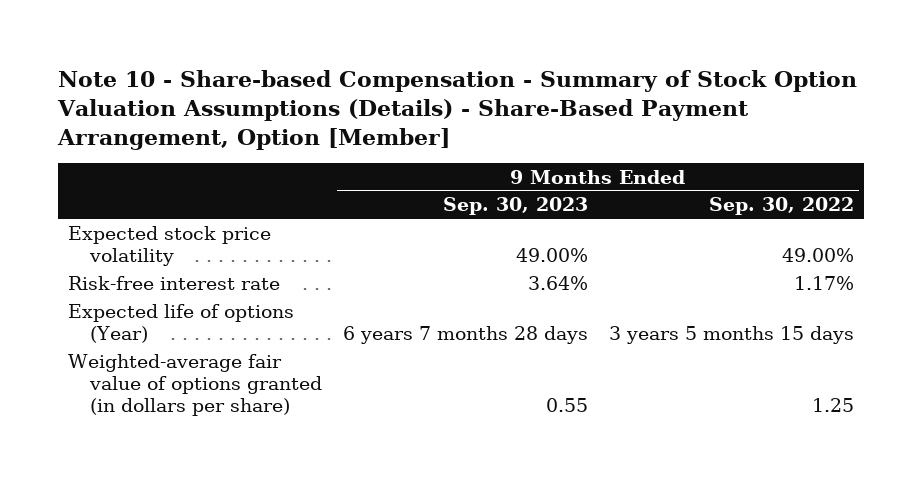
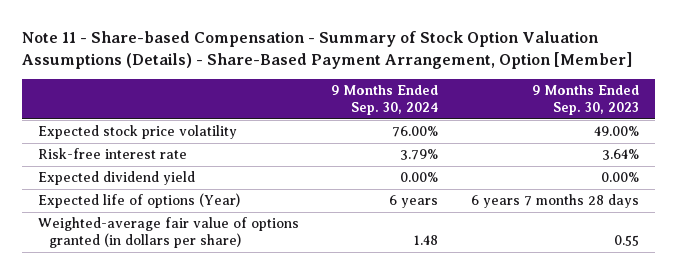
[56,69,857,150] Note 10 - Share-based Compensation - Summary of Stock Option Valuation Assumptions (Details) - Share-Based Payment Arrangement, Option [Member] -> [21,31,632,69] Note 11 - Share-based Compensation - Summary of Stock Option Valuation Assumptions (Details) - Share-Based Payment Arrangement, Option [Member]
[708,197,854,216] Sep. 30, 2022 -> none
none -> [331,85,439,115] 9 Months Ended Sep. 30, 2024
none -> [38,171,196,186] Expected dividend yield

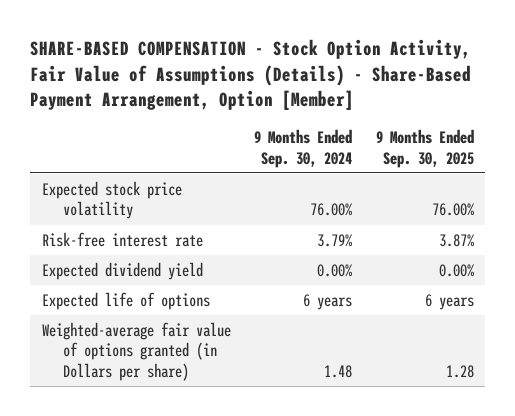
[21,31,632,69] Note 11 - Share-based Compensation - Summary of Stock Option Valuation Assumptions (Details) - Share-Based Payment Arrangement, Option [Member] -> [29,39,471,110] SHARE-BASED COMPENSATION - Stock Option Activity, Fair Value of Assumptions (Details) - Share-Based Payment Arrangement, Option [Member]
[531,85,639,115] 9 Months Ended Sep. 30, 2023 -> none
none -> [375,128,474,168] 9 Months Ended Sep. 30, 2025
[38,193,241,209] Expected life of options (Year) -> [41,291,210,310] Expected life of options
[38,217,300,249] Weighted-average fair value of options granted (in dollars per share) -> [41,321,231,381] Weighted-average fair value of options granted (in Dollars per share)

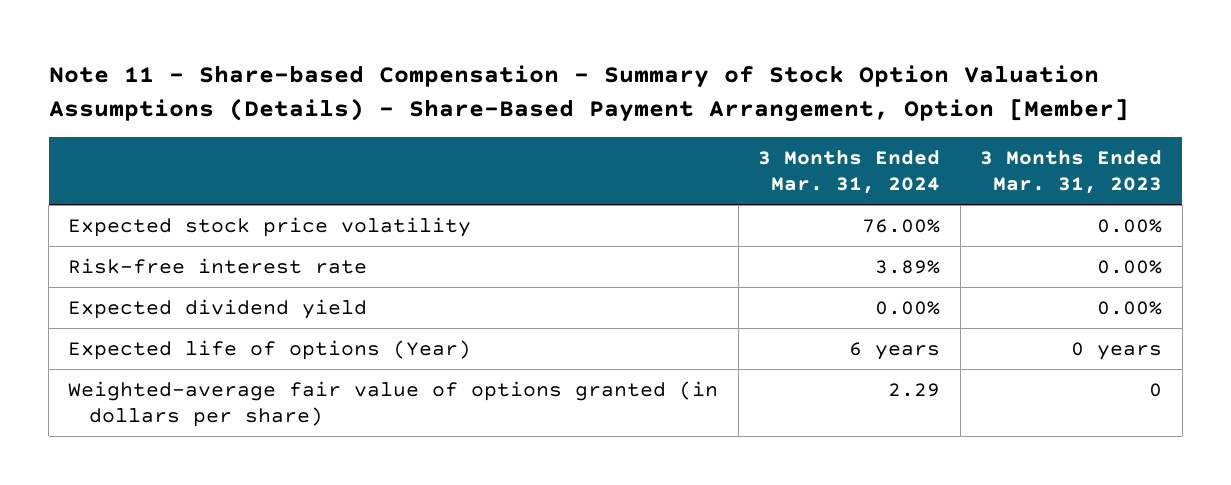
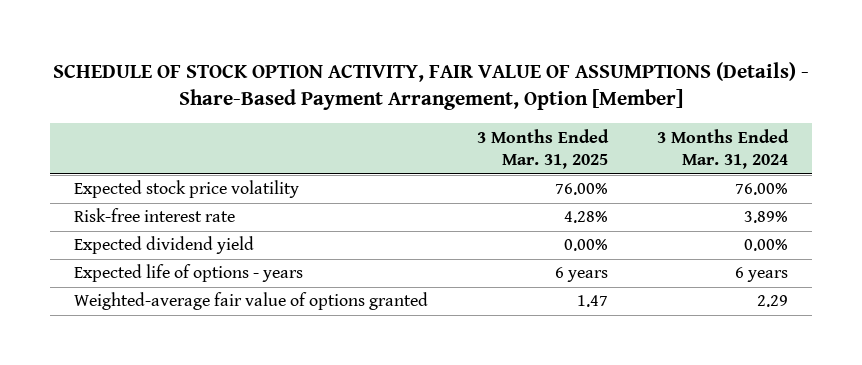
[48,65,1129,122] Note 11 - Share-based Compensation - Summary of Stock Option Valuation Assumptions (Details) - Share-Based Payment Arrangement, Option [Member] -> [52,61,809,111] SCHEDULE OF STOCK OPTION ACTIVITY, FAIR VALUE OF ASSUMPTIONS (Details) - Share-Based Payment Arrangement, Option [Member]
[980,150,1163,195] 3 Months Ended Mar. 31, 2023 -> none
none -> [476,128,609,170] 3 Months Ended Mar. 31, 2025
[68,339,472,360] Expected life of options (Year) -> [74,264,304,283] Expected life of options - years
[68,380,719,427] Weighted-average fair value of options granted (in dollars per share) -> [74,292,429,311] Weighted-average fair value of options granted

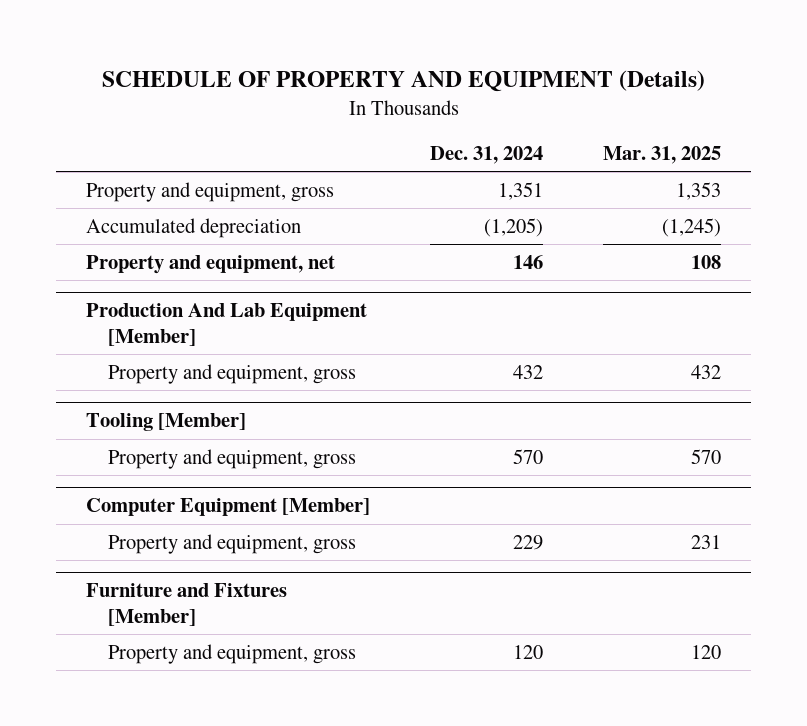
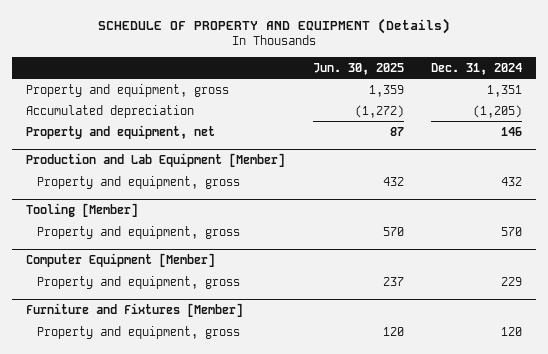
[603,146,722,165] Mar. 31, 2025 -> none
none -> [312,62,404,75] Jun. 30, 2025
[85,303,367,347] Production And Lab Equipment [Member] -> [25,152,285,167] Production and Lab Equipment [Member]

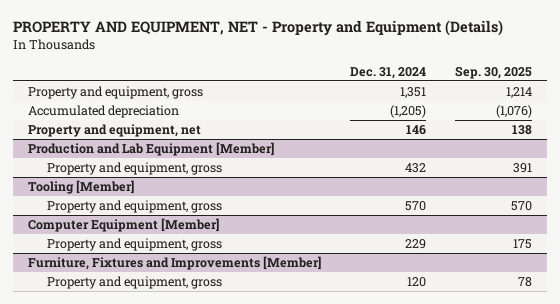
[98,17,451,34] SCHEDULE OF PROPERTY AND EQUIPMENT (Details) -> [12,20,503,37] PROPERTY AND EQUIPMENT, NET - Property and Equipment (Details)
[312,62,404,75] Jun. 30, 2025 -> none
none -> [454,65,532,79] Sep. 30, 2025
[25,302,243,317] Furniture and Fixtures [Member] -> [27,256,321,271] Furniture, Fixtures and Improvements [Member]

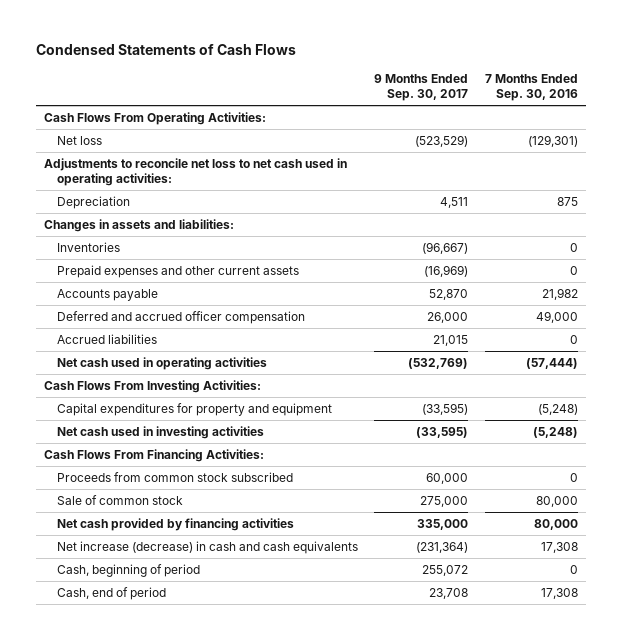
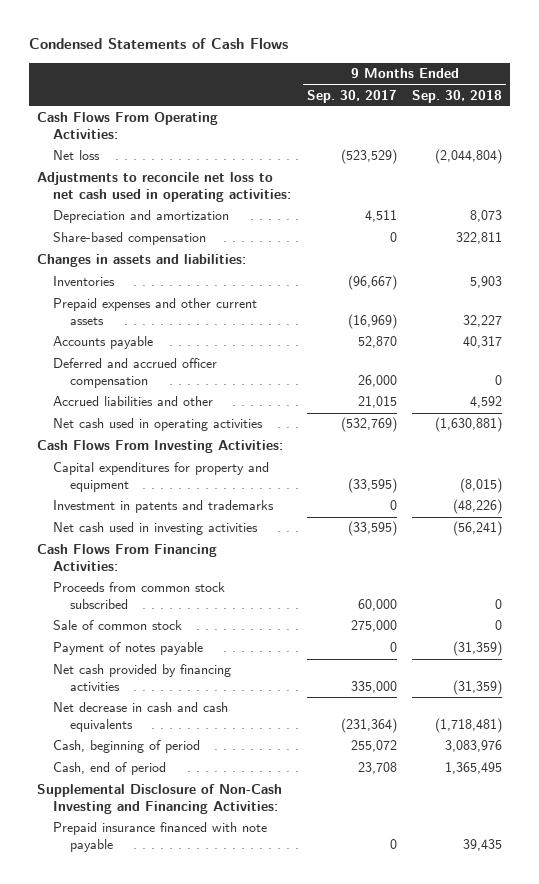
[484,73,578,101] 7 Months Ended Sep. 30, 2016 -> none
none -> [412,89,503,103] Sep. 30, 2018
[56,195,130,209] Depreciation -> [53,210,230,224] Depreciation and amortization
none -> [53,232,207,246] Share-based compensation
[56,333,157,344] Accrued liabilities -> [53,396,214,407] Accrued liabilities and other
none -> [53,500,275,514] Investment in patents and trademarks
none -> [53,642,204,656] Payment of notes payable
[56,540,358,554] Net increase (decrease) in cash and cash equivalents -> [53,702,229,733] Net decrease in cash and cash equivalents
none -> [36,784,282,815] Supplemental Disclosure of Non-Cash Investing and Financing Activities:
none -> [53,822,268,853] Prepaid insurance financed with note payable

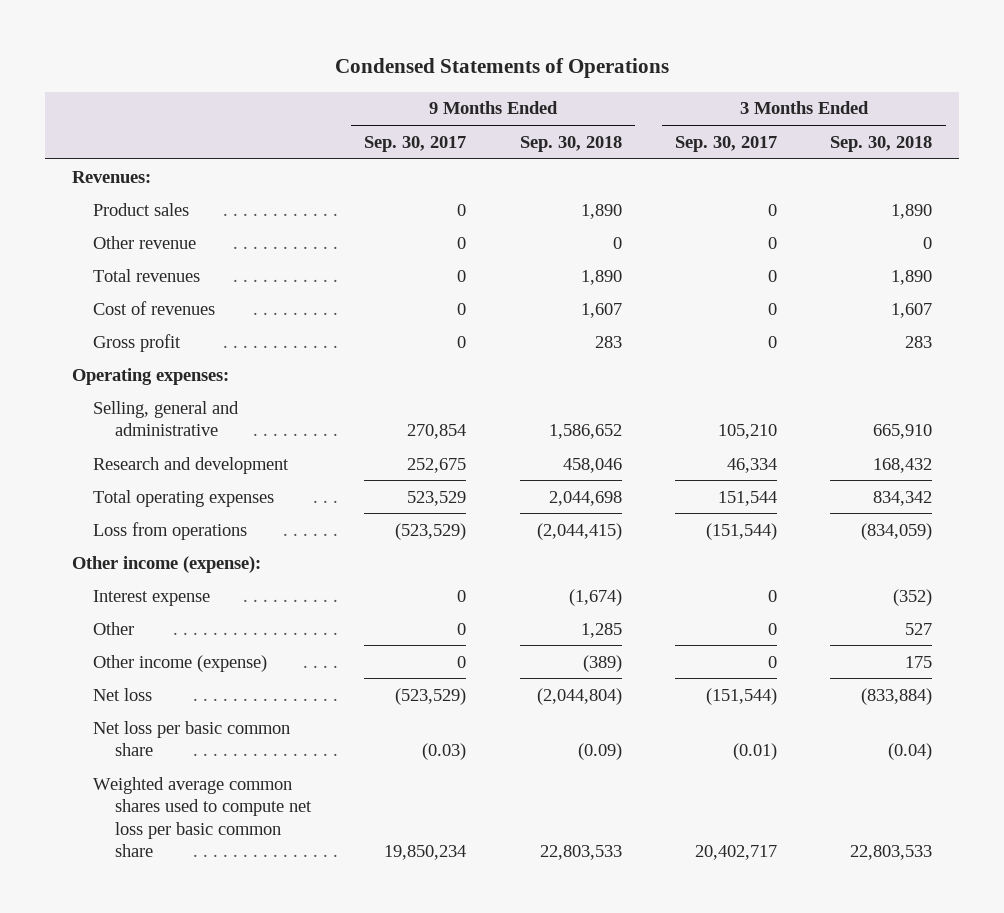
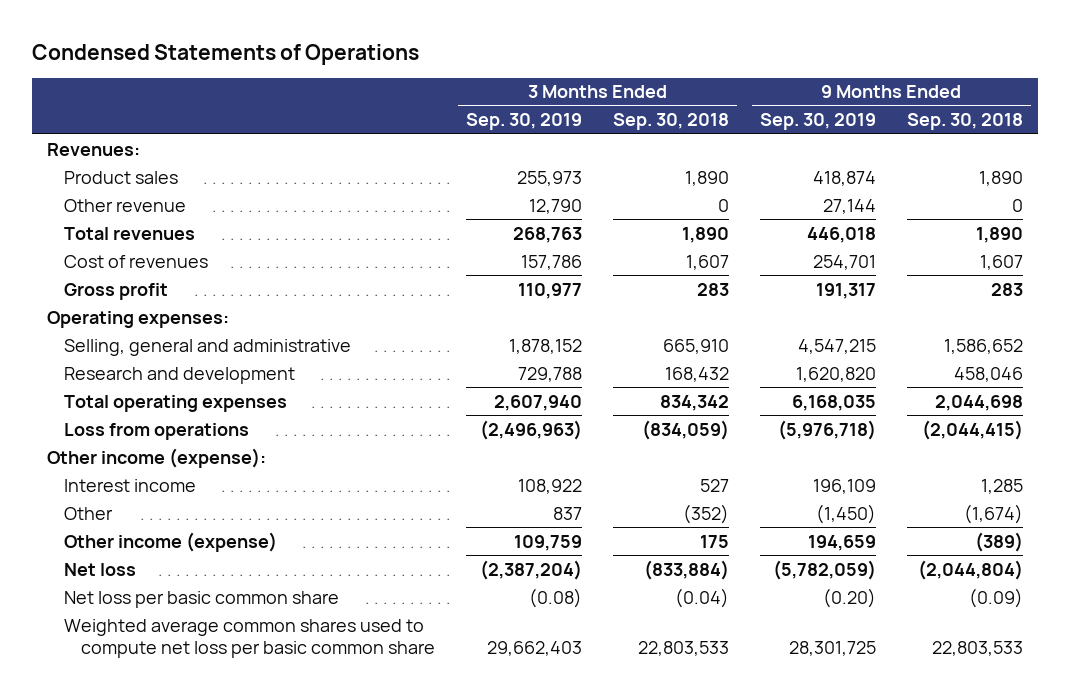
[364,135,467,152] Sep. 30, 2017 -> none
[674,135,777,152] Sep. 30, 2017 -> none
none -> [466,113,583,131] Sep. 30, 2019
none -> [759,113,876,131] Sep. 30, 2019
[93,589,211,606] Interest expense -> none
none -> [64,478,197,492] Interest income
[580,622,622,638] 1,285 -> [963,503,1023,524] (1,674)
[905,622,933,635] 527 -> [682,503,729,524] (352)

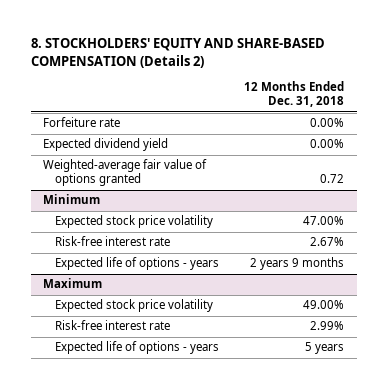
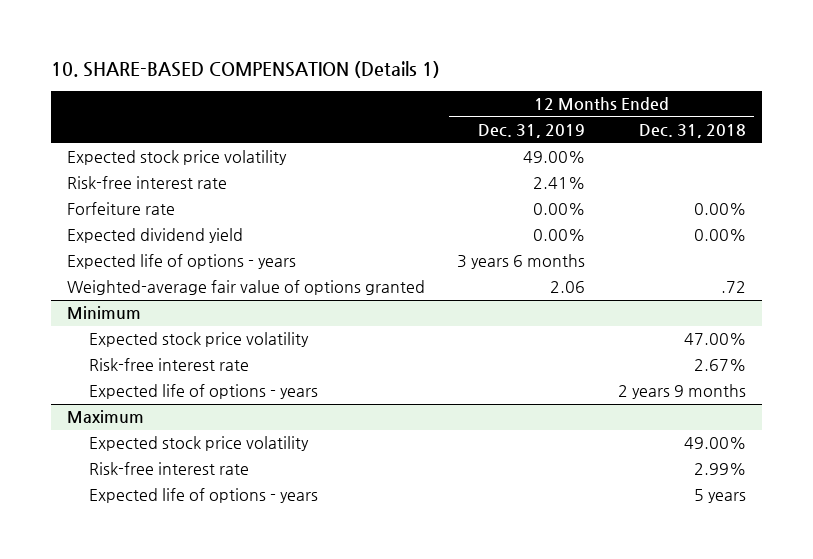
[30,38,325,68] 8. STOCKHOLDERS' EQUITY AND SHARE-BASED COMPENSATION (Details 2) -> [51,61,441,79] 10. SHARE-BASED COMPENSATION (Details 1)
none -> [478,124,586,139] Dec. 31, 2019
none -> [67,150,288,166] Expected stock price volatility
none -> [67,176,228,190] Risk-free interest rate
none -> [67,254,297,270] Expected life of options - years
[320,174,345,184] 0.72 -> [720,281,746,294] .72

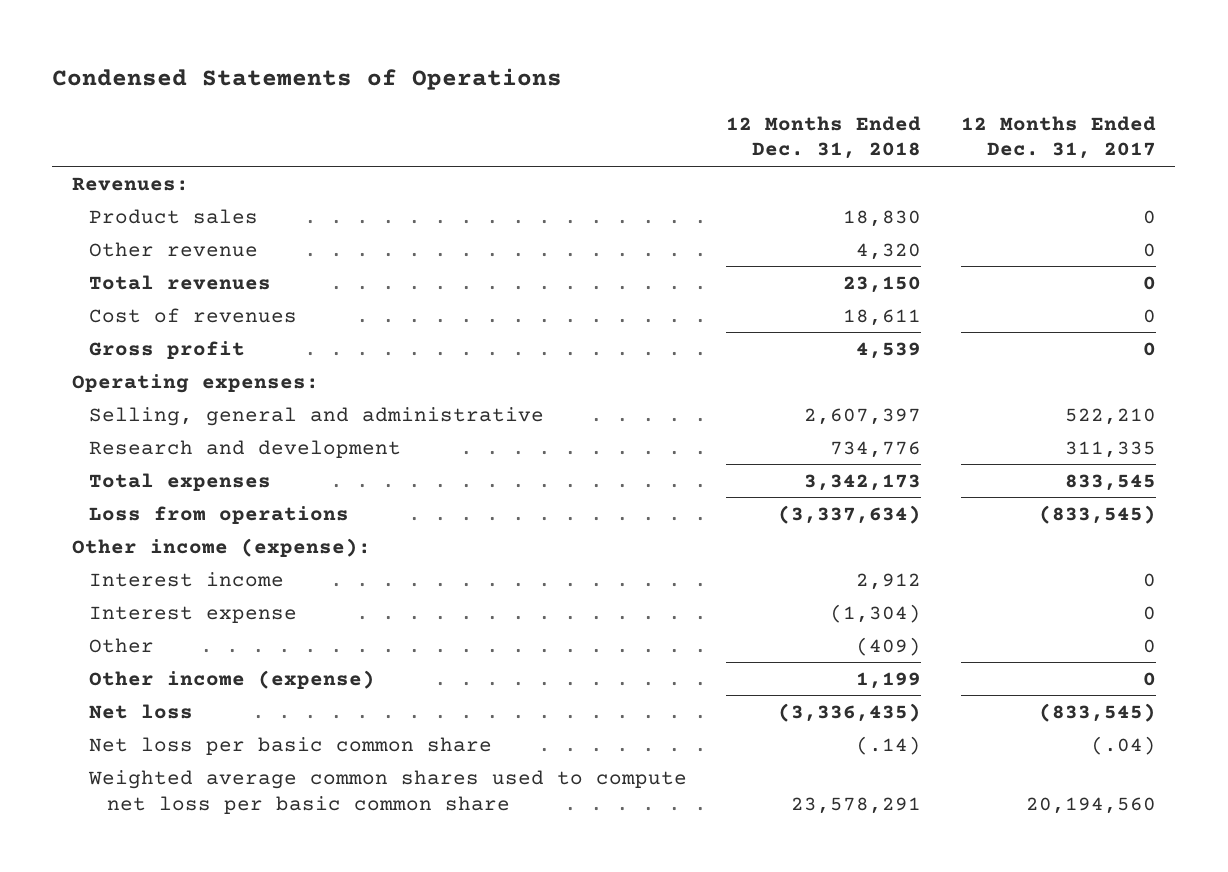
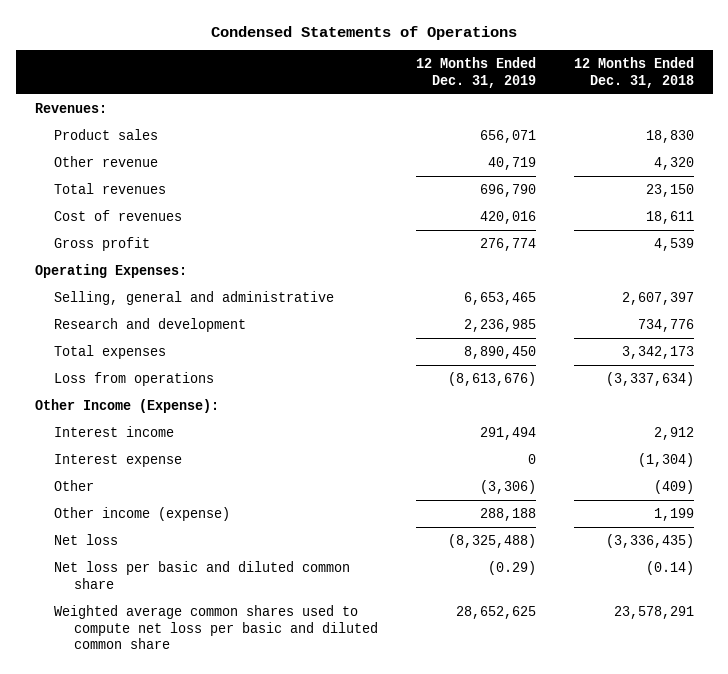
[960,115,1156,160] 12 Months Ended Dec. 31, 2017 -> none
none -> [415,56,536,88] 12 Months Ended Dec. 31, 2019
[72,373,320,393] Operating expenses: -> [34,263,187,278] Operating Expenses:
[72,537,372,557] Other income (expense): -> [34,398,219,413] Other Income (Expense):
[89,736,493,755] Net loss per basic common share -> [54,560,351,589] Net loss per basic and diluted common share
[856,735,922,755] (.14) -> [645,560,694,575] (0.14)
[88,769,688,814] Weighted average common shares used to compute net loss per basic common share -> [54,604,378,650] Weighted average common shares used to compute net loss per basic and diluted common share

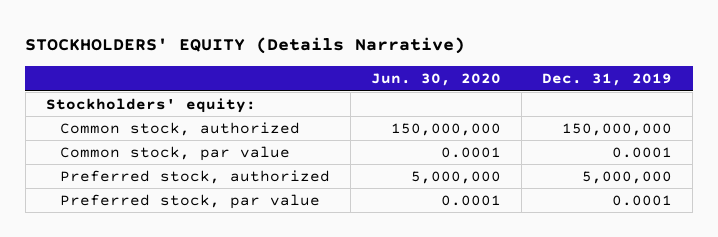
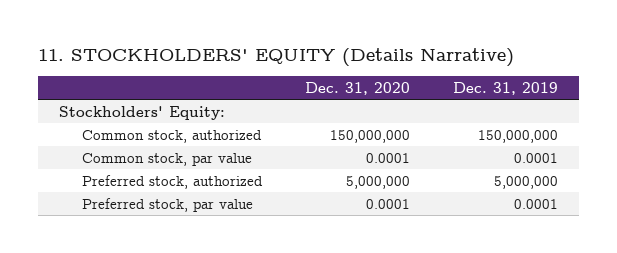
[25,37,466,55] STOCKHOLDERS' EQUITY (Details Narrative) -> [37,47,514,67] 11. STOCKHOLDERS' EQUITY (Details Narrative)
[371,73,502,87] Jun. 30, 2020 -> none
none -> [304,81,410,95] Dec. 31, 2020
[45,97,256,113] Stockholders' equity: -> [58,105,225,120] Stockholders' Equity:

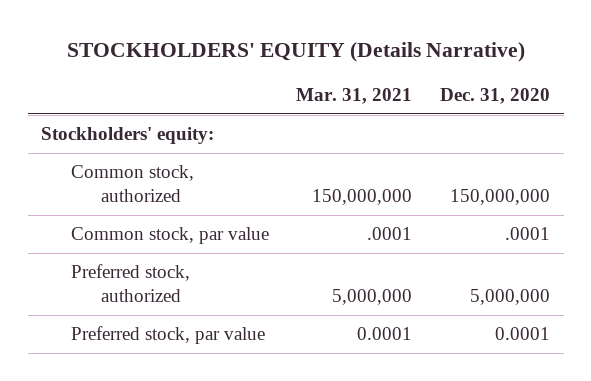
[37,47,514,67] 11. STOCKHOLDERS' EQUITY (Details Narrative) -> [66,41,525,62] STOCKHOLDERS' EQUITY (Details Narrative)
[452,81,558,95] Dec. 31, 2019 -> none
none -> [296,87,413,104] Mar. 31, 2021
[58,105,225,120] Stockholders' Equity: -> [41,127,215,145] Stockholders' equity:
[365,152,410,163] 0.0001 -> [504,227,550,241] .0001

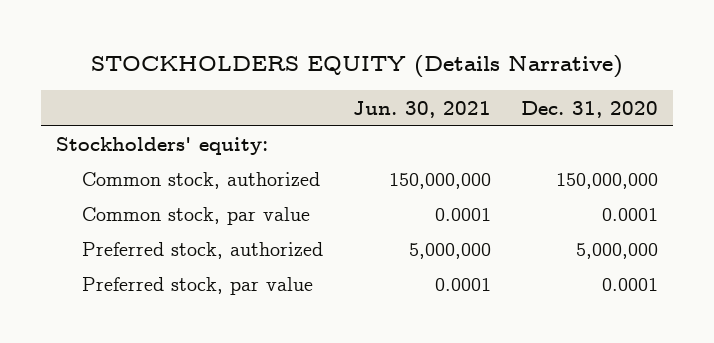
[66,41,525,62] STOCKHOLDERS' EQUITY (Details Narrative) -> [91,54,624,78] STOCKHOLDERS EQUITY (Details Narrative)
[296,87,413,104] Mar. 31, 2021 -> none
none -> [353,100,492,118] Jun. 30, 2021
[504,227,550,241] .0001 -> [602,208,659,222] 0.0001

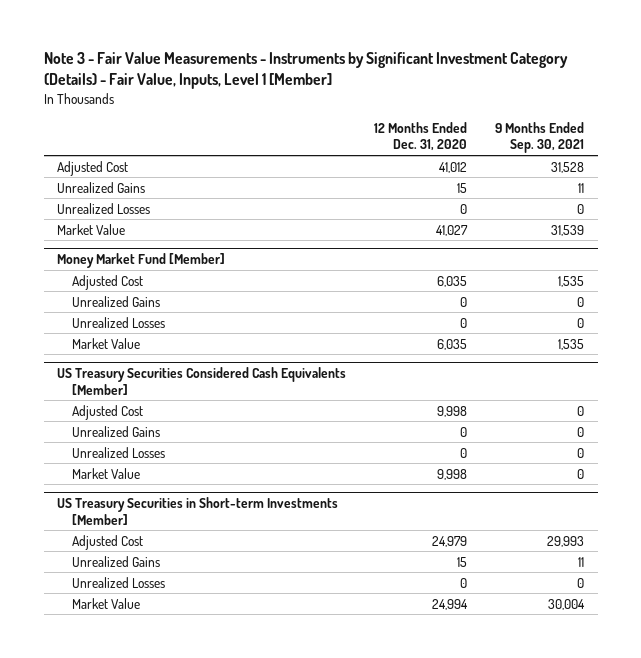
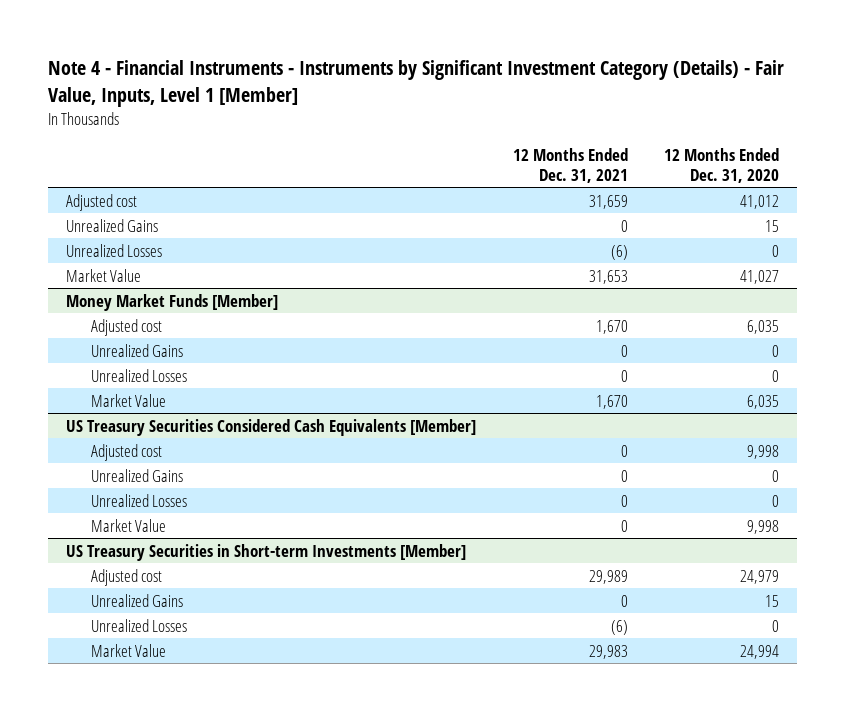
[43,52,568,90] Note 3 - Fair Value Measurements - Instruments by Significant Investment Category (Details) - Fair Value, Inputs, Level 1 [Member] -> [48,60,785,107] Note 4 - Financial Instruments - Instruments by Significant Investment Category (Details) - Fair Value, Inputs, Level 1 [Member]
[494,121,584,154] 9 Months Ended Sep. 30, 2021 -> none
none -> [512,147,628,183] 12 Months Ended Dec. 31, 2021
[57,160,129,176] Adjusted Cost -> [66,193,138,211] Adjusted cost
[57,252,226,268] Money Market Fund [Member] -> [66,293,279,311] Money Market Funds [Member]
[71,274,143,290] Adjusted Cost -> [91,318,163,336] Adjusted cost
[71,404,143,420] Adjusted Cost -> [91,443,163,461] Adjusted cost
[71,534,143,550] Adjusted Cost -> [91,568,163,586] Adjusted cost

